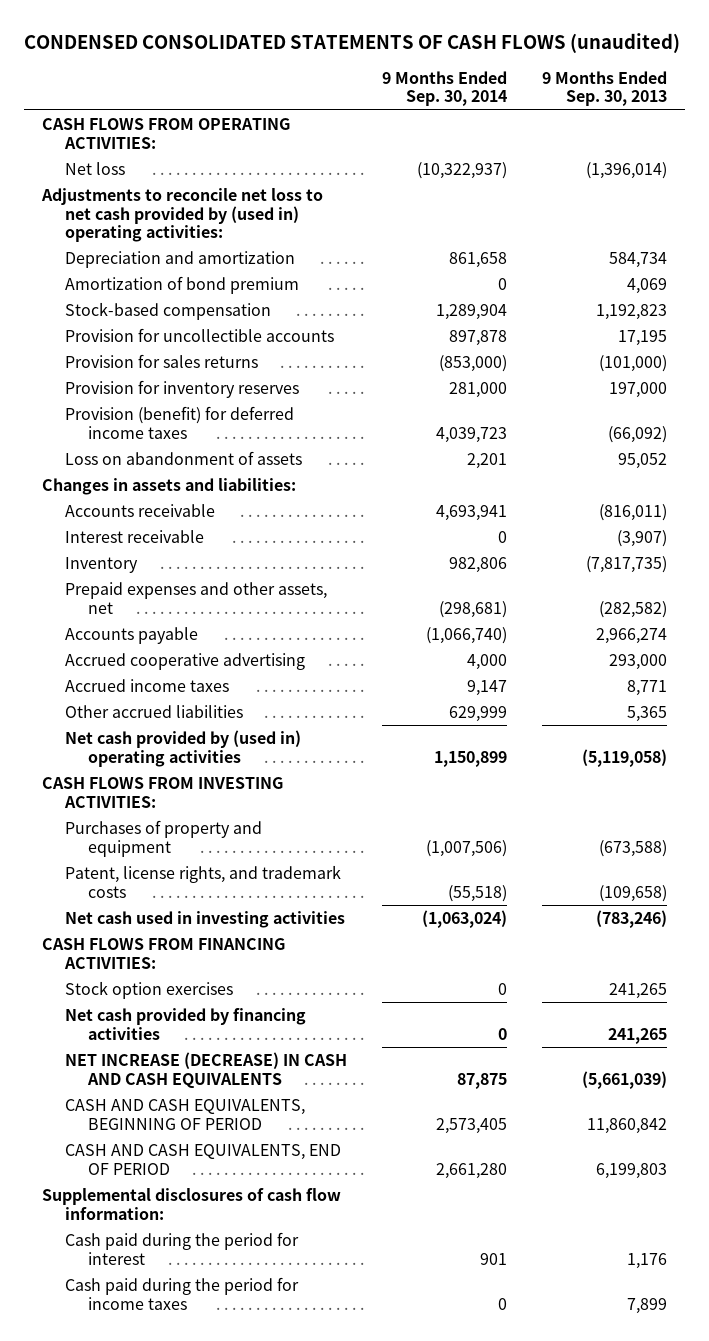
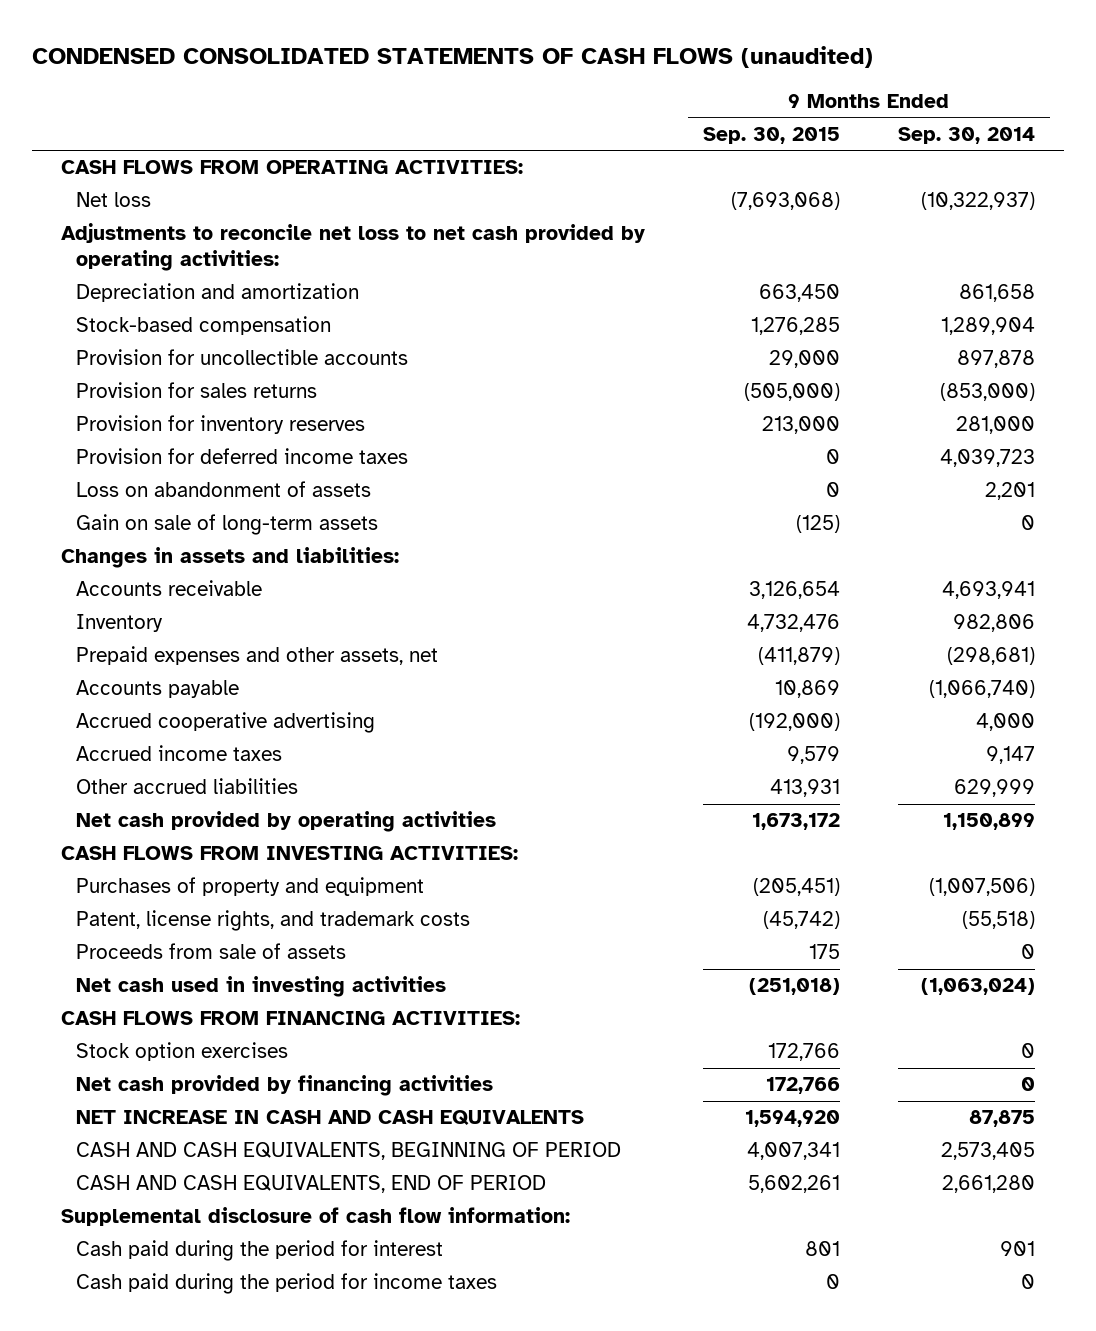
[542,70,668,107] 9 Months Ended Sep. 30, 2013 -> none
none -> [703,127,841,145] Sep. 30, 2015
[40,187,323,243] Adjustments to reconcile net loss to net cash provided by (used in) operating activities: -> [60,223,645,272] Adjustments to reconcile net loss to net cash provided by operating activities:
[64,275,299,294] Amortization of bond premium -> none
[64,405,294,439] Provision (benefit) for deferred income taxes -> [76,448,409,465] Provision for deferred income taxes
none -> [76,514,379,536] Gain on sale of long-term assets
[64,529,204,543] Interest receivable -> none
[64,729,301,767] Net cash provided by (used in) operating activities -> [76,811,497,833] Net cash provided by operating activities
none -> [76,943,347,960] Proceeds from sale of assets
[64,1051,347,1088] NET INCREASE (DECREASE) IN CASH AND CASH EQUIVALENTS -> [76,1110,585,1126] NET INCREASE IN CASH AND CASH EQUIVALENTS
[41,1187,341,1220] Supplemental disclosures of cash flow information: -> [60,1207,570,1227] Supplemental disclosure of cash flow information:

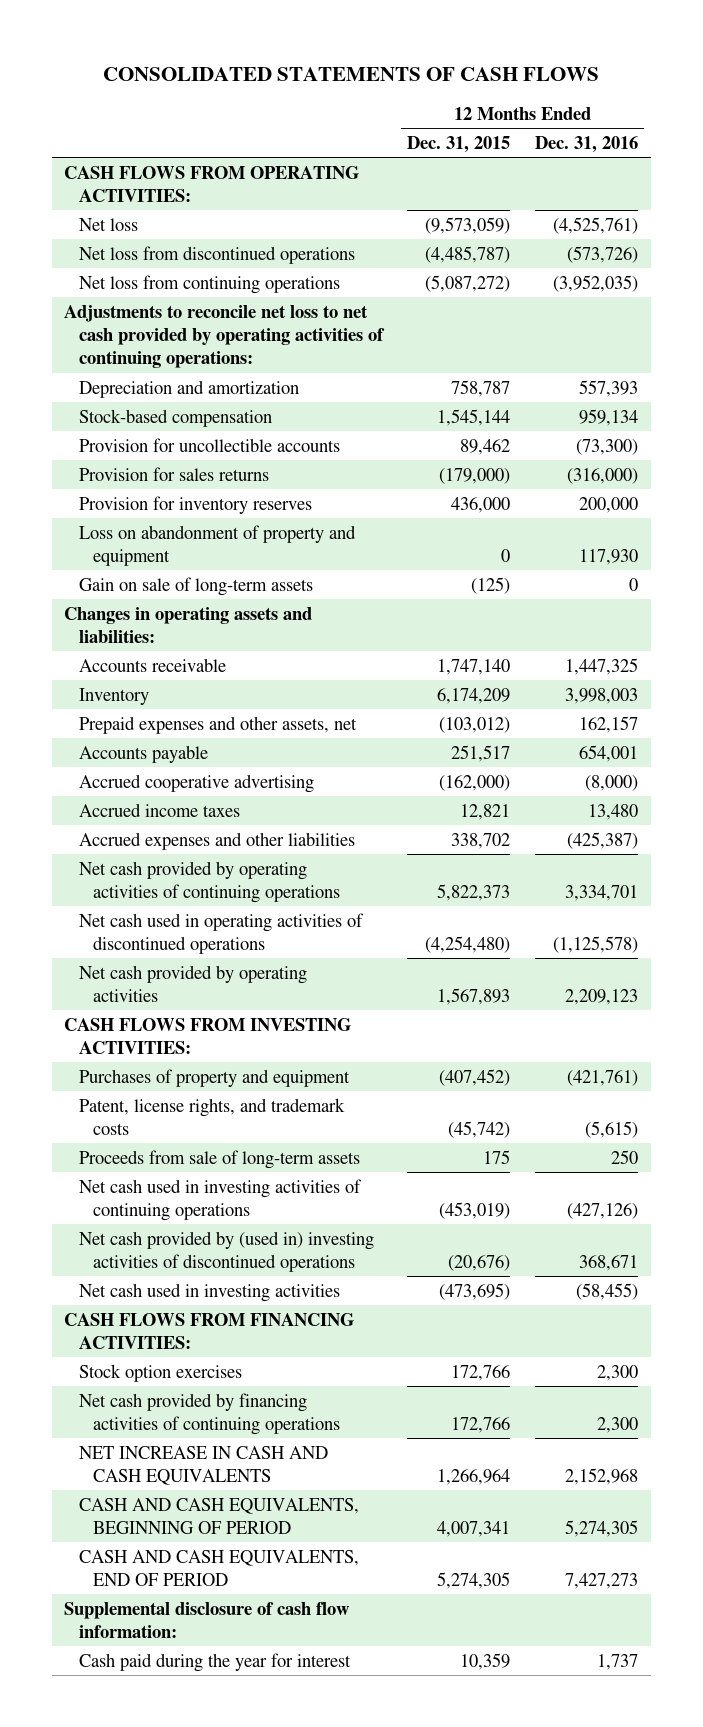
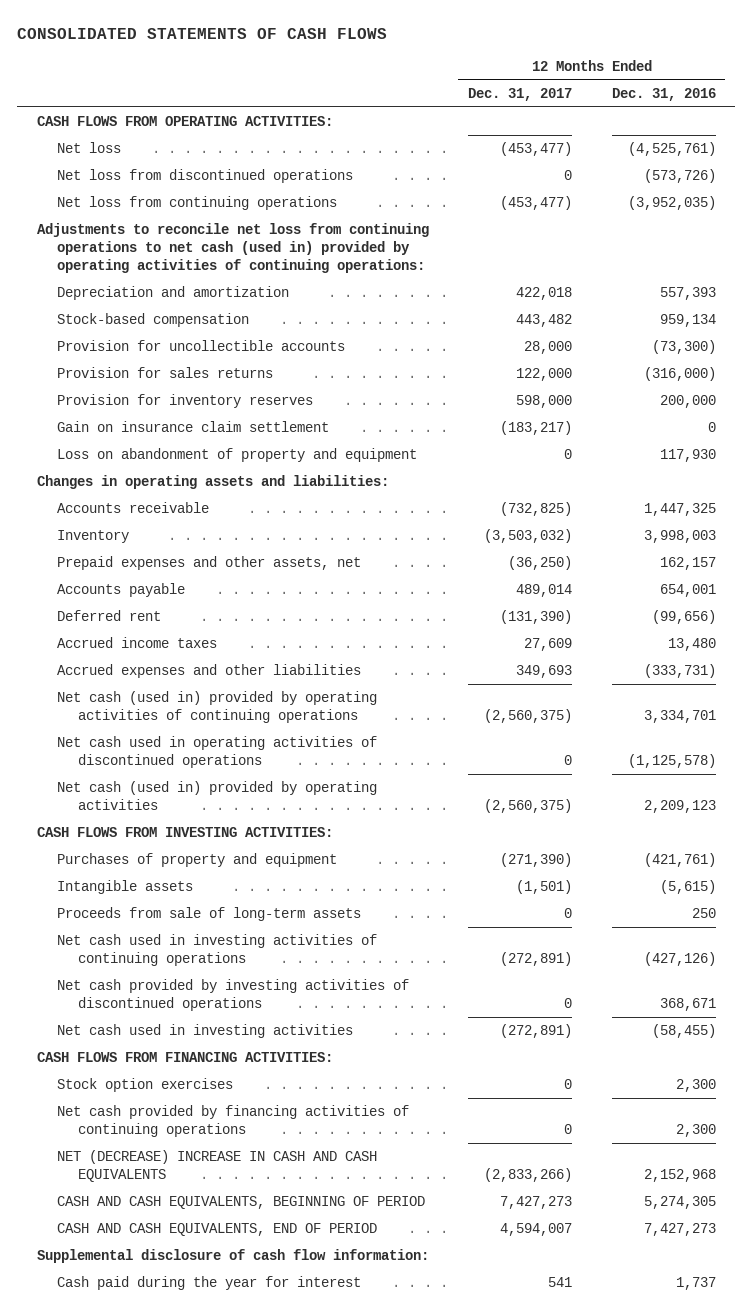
[407,135,511,153] Dec. 31, 2015 -> none
none -> [468,87,573,101] Dec. 31, 2017
[64,304,385,369] Adjustments to reconcile net loss to net cash provided by operating activities of continuing operations: -> [36,223,429,274] Adjustments to reconcile net loss from continuing operations to net cash (used in) provided by operating activities of continuing operations:
none -> [57,421,330,433] Gain on insurance claim settlement
[78,576,313,596] Gain on sale of long-term assets -> none
[78,773,314,793] Accrued cooperative advertising -> none
none -> [57,610,162,622] Deferred rent
[567,831,639,849] (425,387) -> [643,664,716,679] (333,731)
[78,860,340,903] Net cash provided by operating activities of continuing operations -> [57,691,378,724] Net cash (used in) provided by operating activities of continuing operations
[78,964,307,1002] Net cash provided by operating activities -> [57,781,378,811] Net cash (used in) provided by operating activities
[78,1097,345,1135] Patent, license rights, and trademark costs -> [57,880,194,895] Intangible assets
[78,1230,374,1272] Net cash provided by (used in) investing activities of discontinued operations -> [57,979,410,1012] Net cash provided by investing activities of discontinued operations
[78,1445,328,1485] NET INCREASE IN CASH AND CASH EQUIVALENTS -> [57,1150,378,1183] NET (DECREASE) INCREASE IN CASH AND CASH EQUIVALENTS

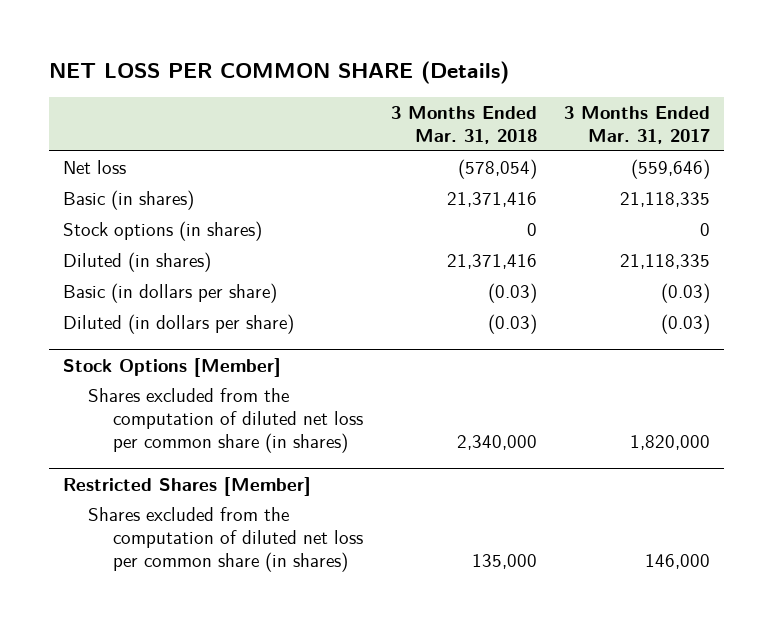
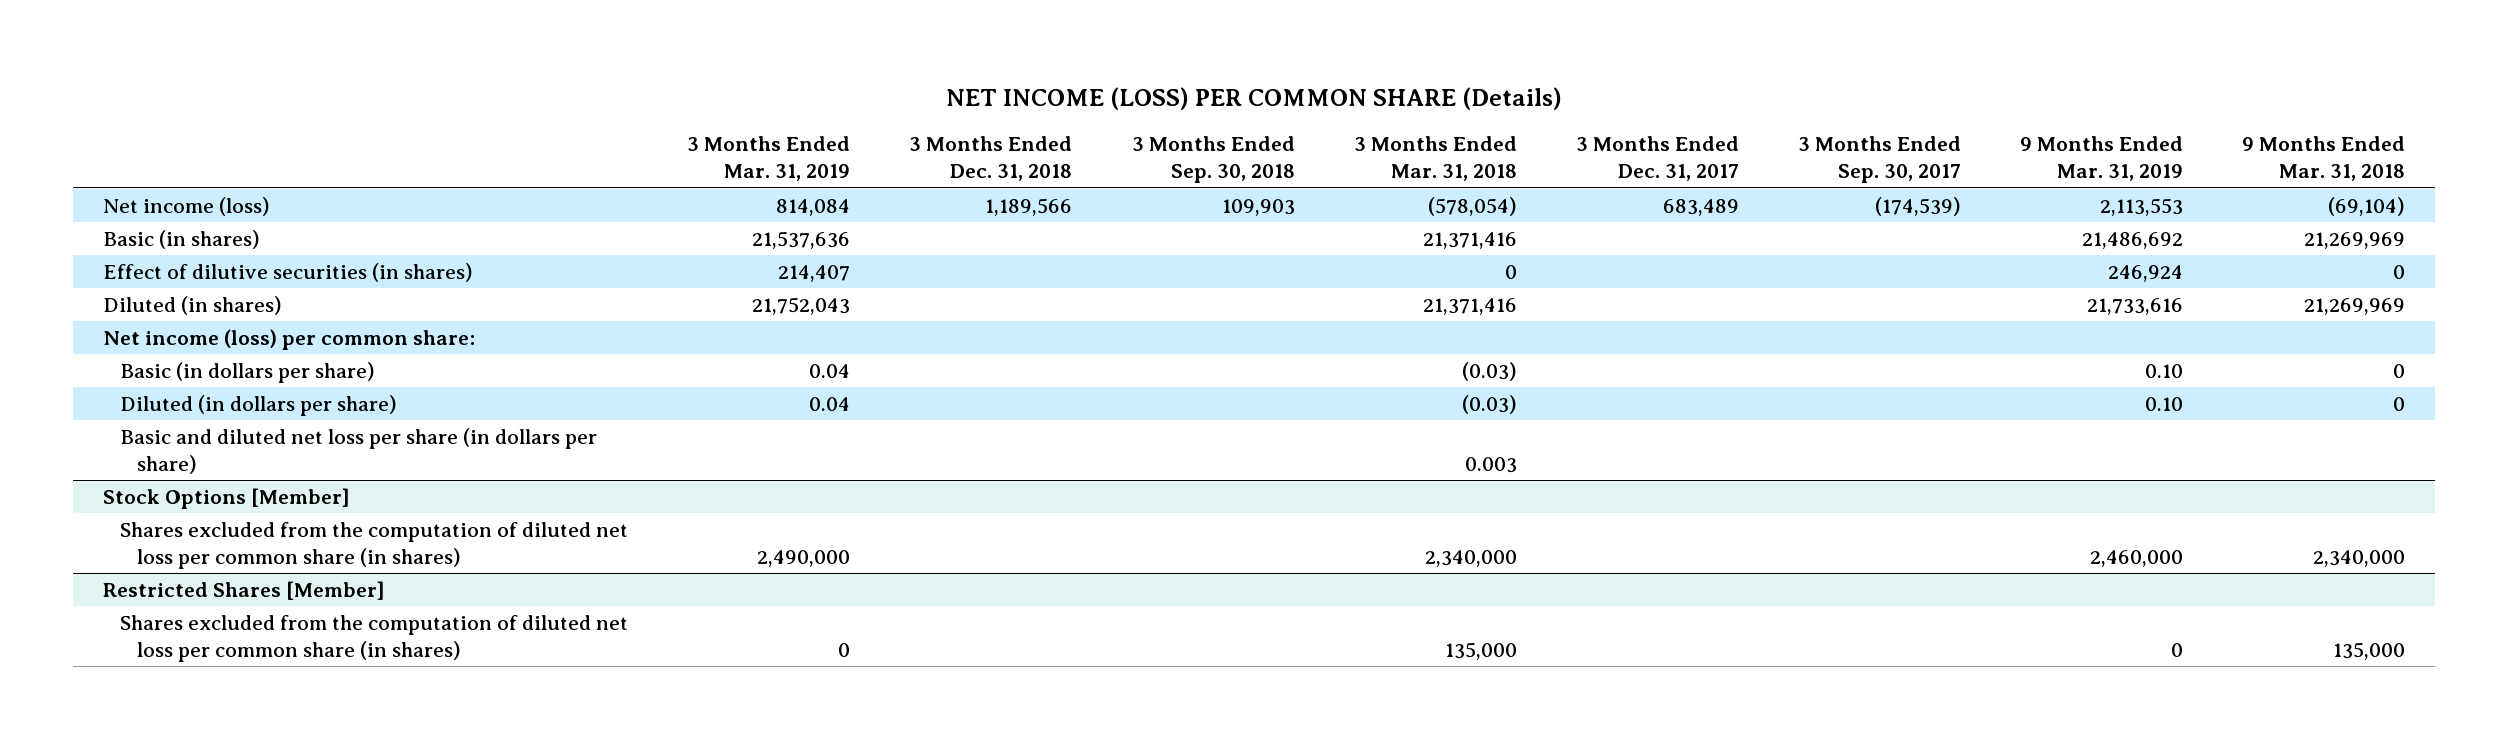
[49,61,510,85] NET LOSS PER COMMON SHARE (Details) -> [946,87,1563,111] NET INCOME (LOSS) PER COMMON SHARE (Details)
[564,105,711,144] 3 Months Ended Mar. 31, 2017 -> none
none -> [687,136,851,182] 3 Months Ended Mar. 31, 2019
none -> [909,136,1073,182] 3 Months Ended Dec. 31, 2018
none -> [1131,136,1295,184] 3 Months Ended Sep. 30, 2018
none -> [1575,136,1739,182] 3 Months Ended Dec. 31, 2017
none -> [1798,136,1962,184] 3 Months Ended Sep. 30, 2017
none -> [2020,136,2184,182] 9 Months Ended Mar. 31, 2019
none -> [2242,136,2406,182] 9 Months Ended Mar. 31, 2018
[62,159,126,174] Net loss -> [102,196,270,216] Net income (loss)
[62,220,262,241] Stock options (in shares) -> none
none -> [102,262,473,282] Effect of dilutive securities (in shares)
none -> [102,328,475,350] Net income (loss) per common share:
none -> [120,427,598,474] Basic and diluted net loss per share (in dollars per share)

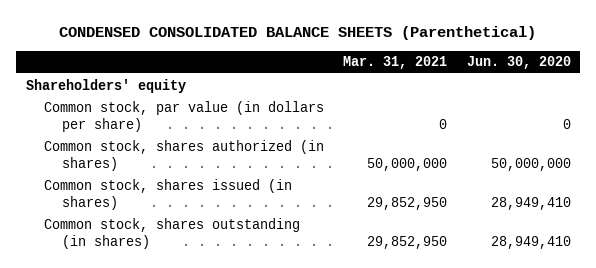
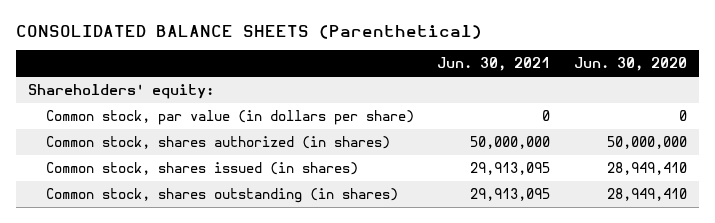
[59,26,537,41] CONDENSED CONSOLIDATED BALANCE SHEETS (Parenthetical) -> [15,24,482,39] CONSOLIDATED BALANCE SHEETS (Parenthetical)
[343,56,448,70] Mar. 31, 2021 -> none
none -> [437,57,551,72] Jun. 30, 2021
[25,78,186,93] Shareholders' equity -> [27,84,214,100] Shareholders' equity:

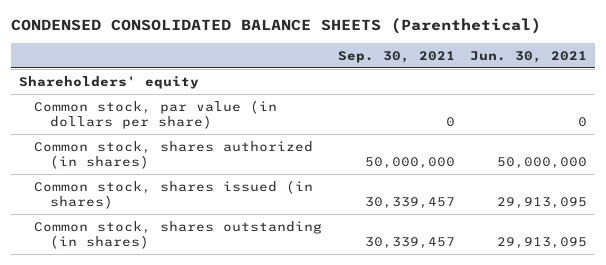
[15,24,482,39] CONSOLIDATED BALANCE SHEETS (Parenthetical) -> [11,18,542,35] CONDENSED CONSOLIDATED BALANCE SHEETS (Parenthetical)
[574,57,688,72] Jun. 30, 2020 -> none
none -> [337,50,455,63] Sep. 30, 2021
[27,84,214,100] Shareholders' equity: -> [18,75,199,89] Shareholders' equity

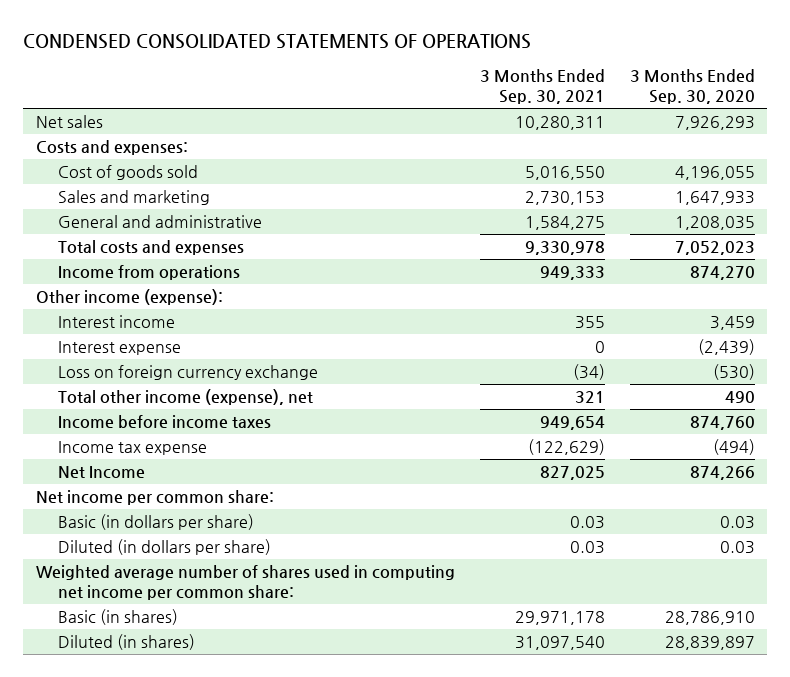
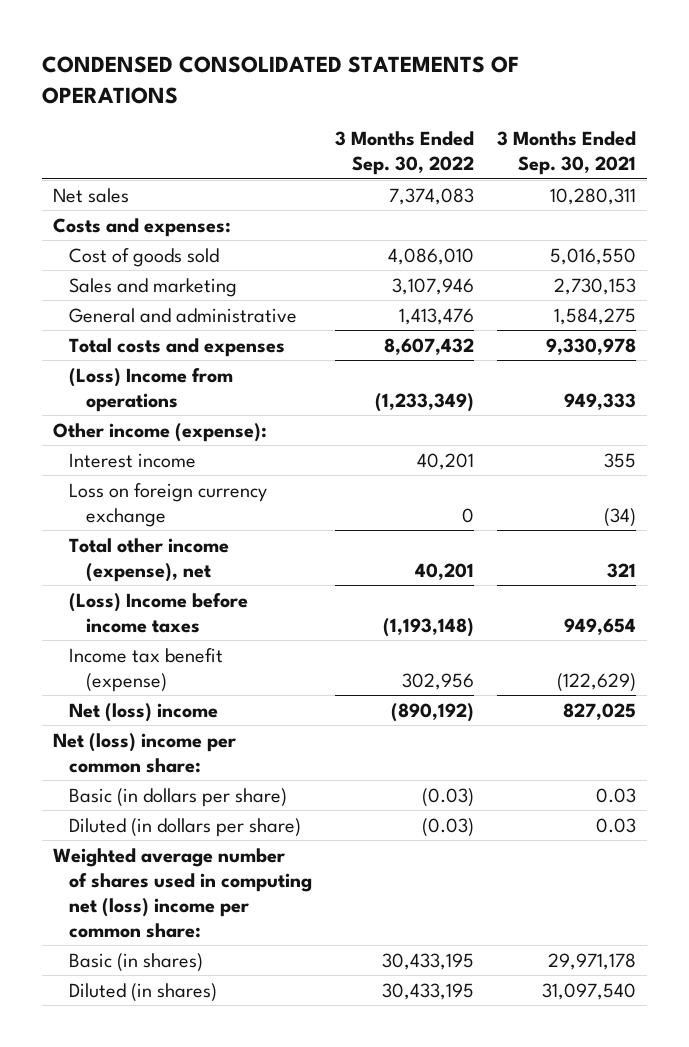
[629,68,755,104] 3 Months Ended Sep. 30, 2020 -> none
none -> [335,131,475,176] 3 Months Ended Sep. 30, 2022
[58,265,241,281] Income from operations -> [69,367,234,412] (Loss) Income from operations
[58,341,182,356] Interest expense -> none
[58,415,272,430] Income before income taxes -> [69,592,249,633] (Loss) Income before income taxes
[58,441,208,456] Income tax expense -> [69,647,224,692] Income tax benefit (expense)
[58,466,146,480] Net Income -> [69,702,219,722] Net (loss) income
[35,490,274,506] Net income per common share: -> [52,732,236,773] Net (loss) income per common share:
[35,565,455,600] Weighted average number of shares used in computing net income per common share: -> [52,847,313,938] Weighted average number of shares used in computing net (loss) income per common share:

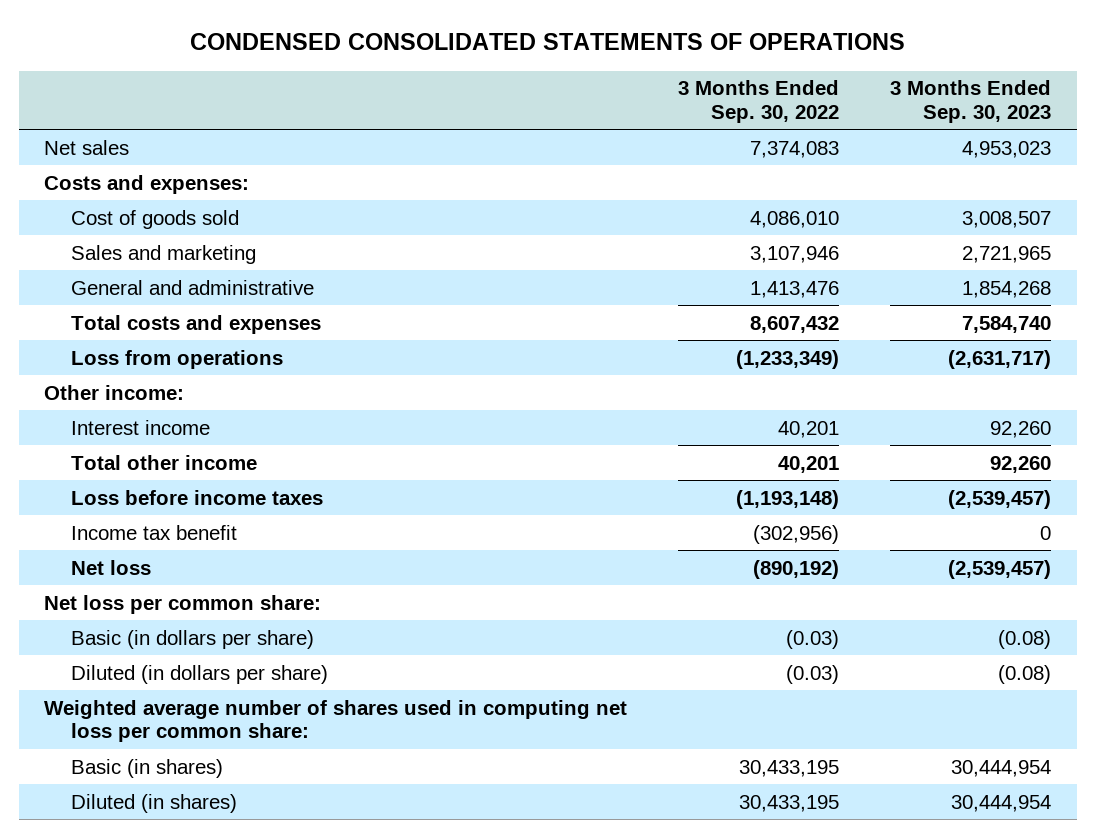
[496,131,636,176] 3 Months Ended Sep. 30, 2021 -> none
none -> [890,80,1052,123] 3 Months Ended Sep. 30, 2023
[69,367,234,412] (Loss) Income from operations -> [70,349,283,369] Loss from operations
[52,422,267,442] Other income (expense): -> [44,384,185,400] Other income:
[69,482,268,527] Loss on foreign currency exchange -> none
[69,537,230,582] Total other income (expense), net -> [70,454,257,470] Total other income
[69,592,249,633] (Loss) Income before income taxes -> [70,489,323,505] Loss before income taxes
[69,647,224,692] Income tax benefit (expense) -> [70,524,237,540] Income tax benefit
[402,672,475,690] 302,956 -> [753,524,840,544] (302,956)
[69,702,219,722] Net (loss) income -> [70,559,151,575] Net loss
[52,732,236,773] Net (loss) income per common share: -> [44,594,322,614] Net loss per common share:
[52,847,313,938] Weighted average number of shares used in computing net (loss) income per common share: -> [44,699,628,743] Weighted average number of shares used in computing net loss per common share:

